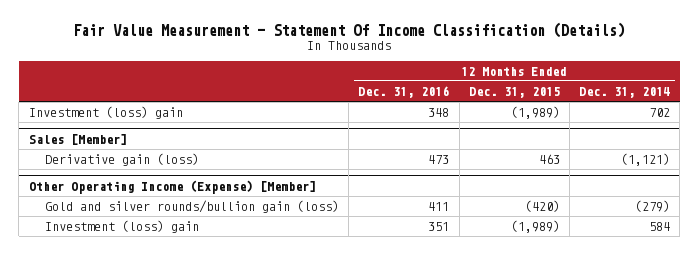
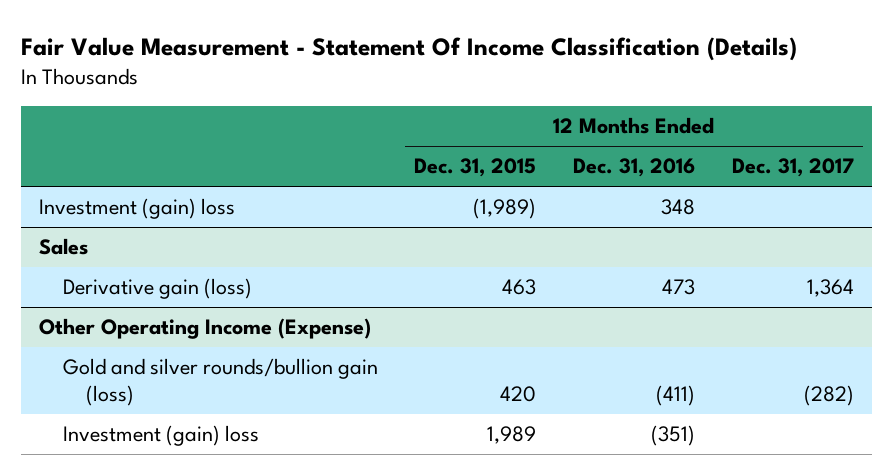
[578,86,670,98] Dec. 31, 2014 -> none
none -> [731,158,854,178] Dec. 31, 2017
[28,105,183,119] Investment (loss) gain -> [39,198,236,220] Investment (gain) loss
[28,133,127,145] Sales [Member] -> [39,238,89,256] Sales
[28,179,316,194] Other Operating Income (Expense) [Member] -> [39,318,372,340] Other Operating Income (Expense)
[428,201,450,211] 411 -> [655,385,695,407] (411)
[524,199,560,212] (420) -> [500,386,537,403] 420
[45,219,200,233] Investment (loss) gain -> [62,425,259,447] Investment (gain) loss
[428,221,450,231] 351 -> [650,425,695,447] (351)
[510,219,560,233] (1,989) -> [487,426,537,445] 1,989

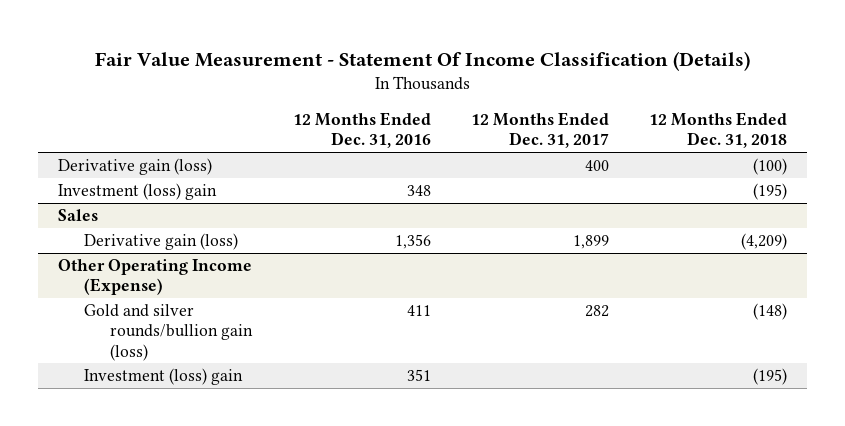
[414,158,537,178] Dec. 31, 2015 -> none
none -> [649,112,788,149] 12 Months Ended Dec. 31, 2018
none -> [58,158,213,176] Derivative gain (loss)
[39,198,236,220] Investment (gain) loss -> [58,183,218,201] Investment (loss) gain
[661,279,695,296] 473 -> [394,234,431,250] 1,356
[806,279,854,298] 1,364 -> [572,235,609,250] 1,899
[655,385,695,407] (411) -> [406,305,431,317] 411
[803,385,854,407] (282) -> [584,305,609,318] 282
[62,425,259,447] Investment (gain) loss -> [84,368,244,386] Investment (loss) gain
[650,425,695,447] (351) -> [406,369,431,382] 351

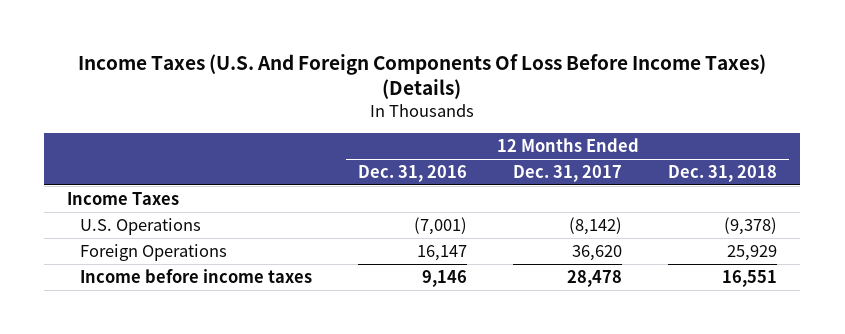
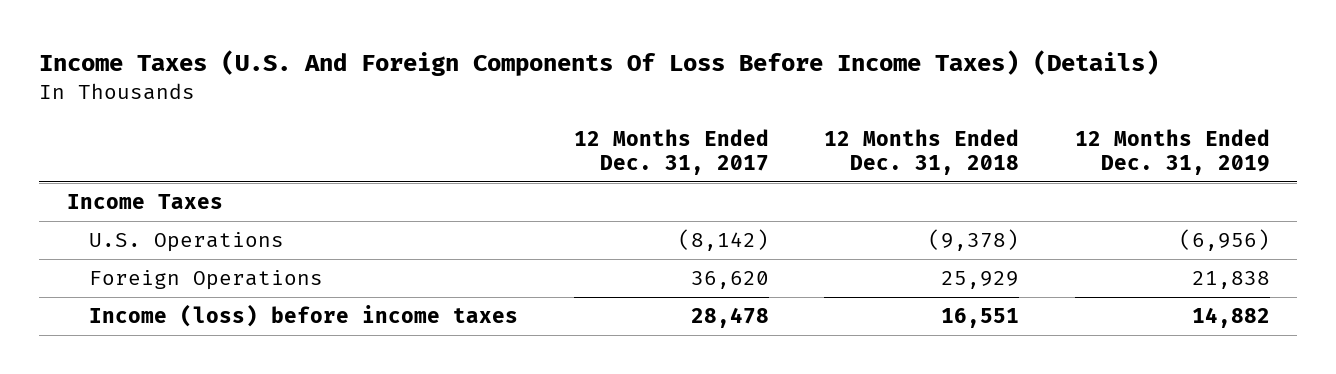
[358,164,468,182] Dec. 31, 2016 -> none
none -> [1074,128,1270,175] 12 Months Ended Dec. 31, 2019
[79,268,312,283] Income before income taxes -> [89,304,519,328] Income (loss) before income taxes

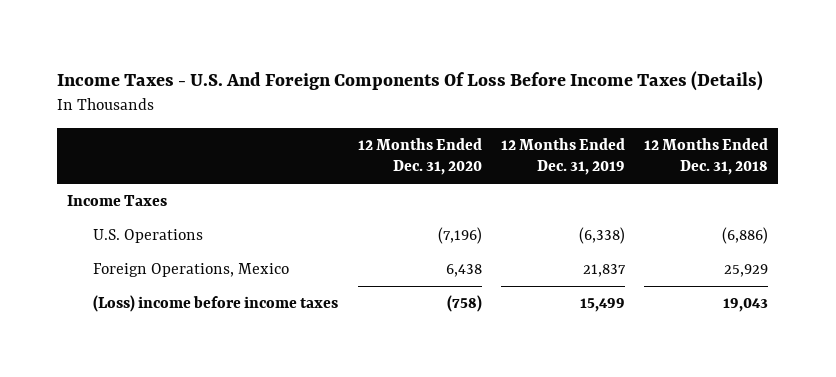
[39,50,1160,77] Income Taxes (U.S. And Foreign Components Of Loss Before Income Taxes) (Details) -> [57,70,764,91] Income Taxes - U.S. And Foreign Components Of Loss Before Income Taxes (Details)
[573,128,769,175] 12 Months Ended Dec. 31, 2017 -> none
none -> [357,138,482,176] 12 Months Ended Dec. 31, 2020
[928,229,1020,252] (9,378) -> [722,227,769,245] (6,886)
[1178,229,1270,252] (6,956) -> [579,227,626,245] (6,338)
[89,270,324,291] Foreign Operations -> [93,263,290,278] Foreign Operations, Mexico
[1191,271,1270,290] 21,838 -> [583,264,627,278] 21,837
[89,304,519,328] Income (loss) before income taxes -> [93,295,339,313] (Loss) income before income taxes
[941,308,1020,329] 16,551 -> [723,298,769,313] 19,043
[1191,307,1270,329] 14,882 -> [580,298,626,313] 15,499

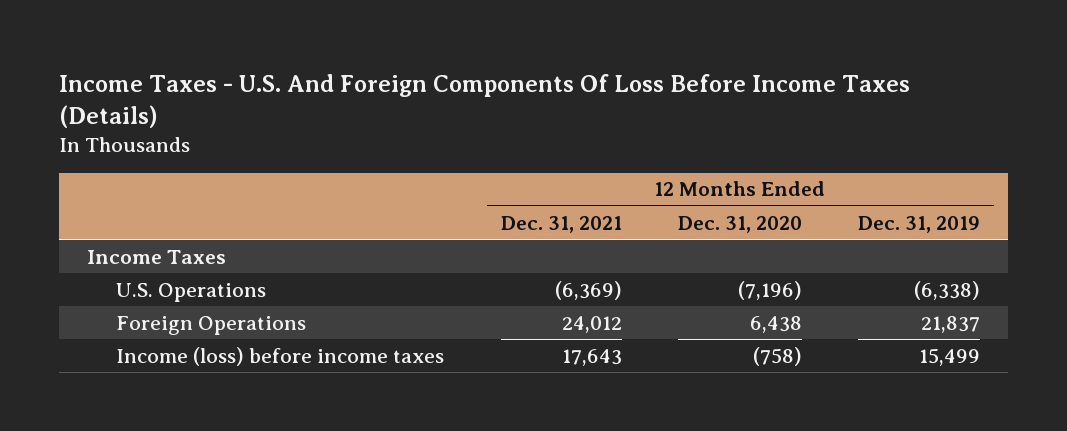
[644,138,769,176] 12 Months Ended Dec. 31, 2018 -> none
none -> [500,215,622,233] Dec. 31, 2021
[93,263,290,278] Foreign Operations, Mexico -> [116,315,307,335] Foreign Operations
[93,295,339,313] (Loss) income before income taxes -> [116,346,445,366] Income (loss) before income taxes

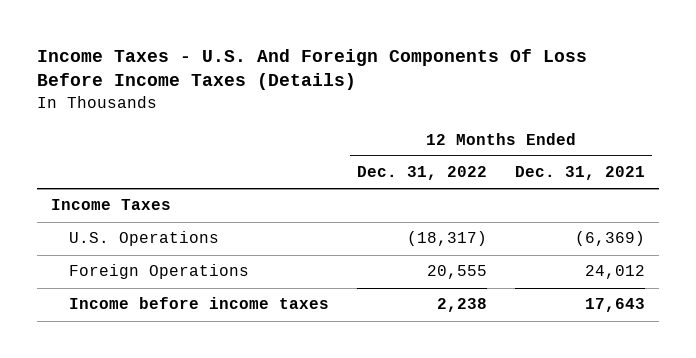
[677,215,802,233] Dec. 31, 2020 -> none
[857,215,980,233] Dec. 31, 2019 -> none
none -> [356,166,487,181] Dec. 31, 2022
[116,346,445,366] Income (loss) before income taxes -> [68,297,329,310] Income before income taxes

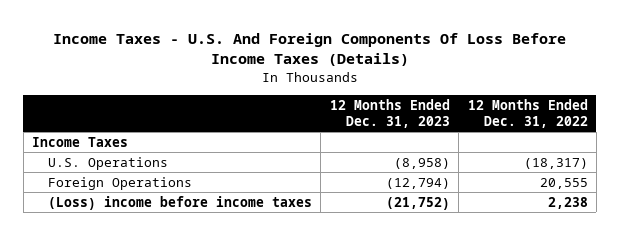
[514,166,645,181] Dec. 31, 2021 -> none
none -> [329,98,450,128] 12 Months Ended Dec. 31, 2023
[68,297,329,310] Income before income taxes -> [48,195,313,210] (Loss) income before income taxes

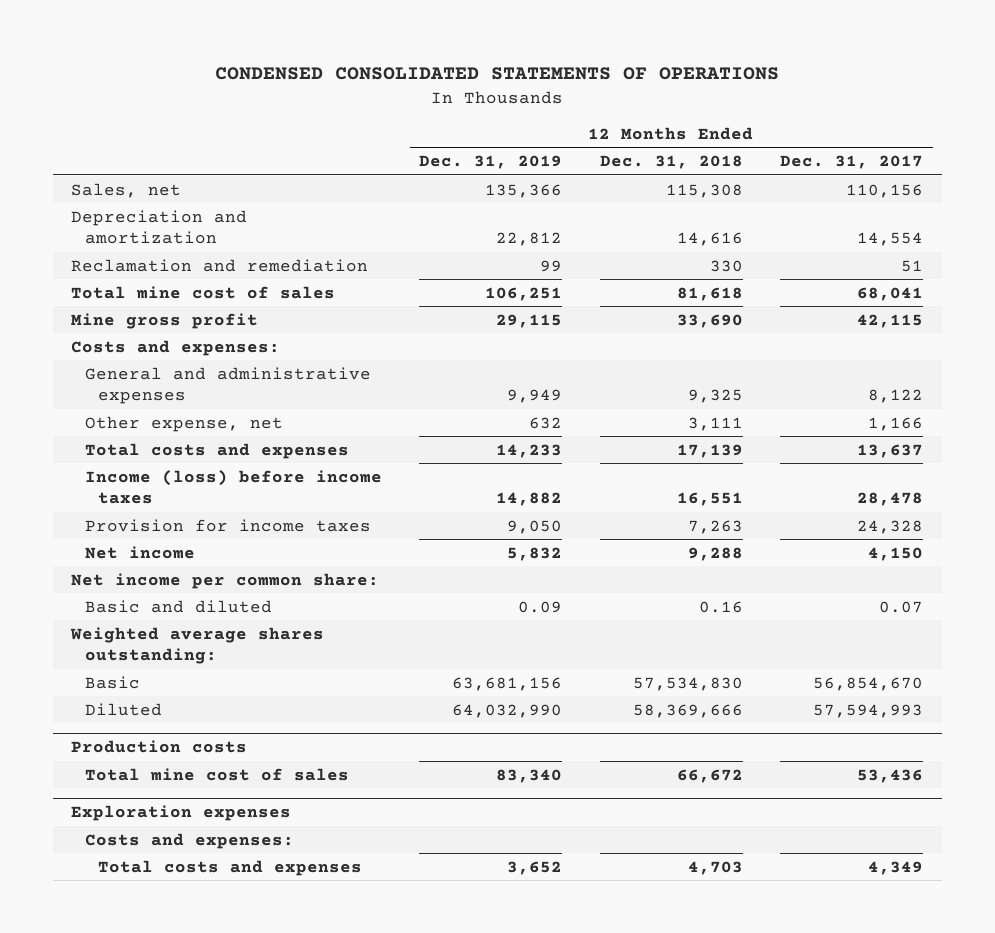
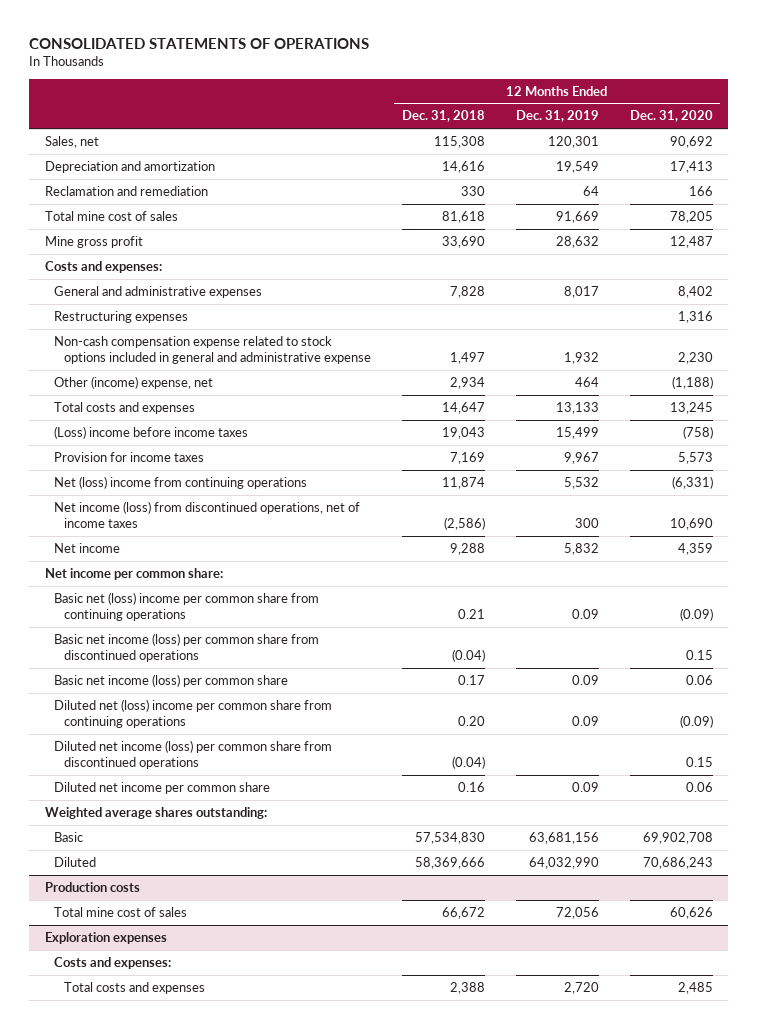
[215,67,780,81] CONDENSED CONSOLIDATED STATEMENTS OF OPERATIONS -> [29,37,370,49] CONSOLIDATED STATEMENTS OF OPERATIONS
[780,155,924,170] Dec. 31, 2017 -> none
none -> [629,110,713,123] Dec. 31, 2020
[485,183,563,198] 135,366 -> [547,135,599,148] 120,301
[496,232,563,247] 22,812 -> [555,160,599,173] 19,549
[540,259,563,272] 99 -> [582,185,599,196] 64
[485,286,563,301] 106,251 -> [555,210,599,223] 91,669
[496,313,563,328] 29,115 -> [555,235,599,248] 28,632
[507,389,563,404] 9,949 -> [563,285,599,298] 8,017
[687,389,743,404] 9,325 -> [449,285,485,298] 7,828
none -> [54,310,189,323] Restructuring expenses
none -> [54,335,371,364] Non-cash compensation expense related to stock options included in general and administrative expense
[84,415,283,432] Other expense, net -> [54,375,214,389] Other (income) expense, net
[529,416,563,429] 632 -> [574,376,599,387] 464
[687,416,743,431] 3,111 -> [449,376,485,389] 2,934
[496,443,563,458] 14,233 -> [555,401,599,414] 13,133
[676,443,743,458] 17,139 -> [441,401,485,414] 14,647
[84,469,382,505] Income (loss) before income taxes -> [54,425,249,439] (Loss) income before income taxes
[496,492,563,507] 14,882 -> [555,426,599,439] 15,499
[676,492,743,507] 16,551 -> [441,426,485,439] 19,043
[507,519,563,534] 9,050 -> [563,451,599,464] 9,967
[687,519,743,534] 7,263 -> [449,451,485,464] 7,169
none -> [54,475,308,489] Net (loss) income from continuing operations
none -> [54,500,361,528] Net income (loss) from discontinued operations, net of income taxes
none -> [54,591,320,621] Basic net (loss) income per common share from continuing operations
none -> [54,632,320,662] Basic net income (loss) per common share from discontinued operations
none -> [54,673,289,687] Basic net income (loss) per common share
none -> [54,698,333,728] Diluted net (loss) income per common share from continuing operations
none -> [54,739,333,769] Diluted net income (loss) per common share from discontinued operations
[84,599,272,613] Basic and diluted -> [54,781,271,794] Diluted net income per common share
[496,768,563,783] 83,340 -> [555,906,599,919] 72,056
[507,860,563,875] 3,652 -> [563,981,599,994] 2,720
[687,860,743,875] 4,703 -> [449,981,485,994] 2,388

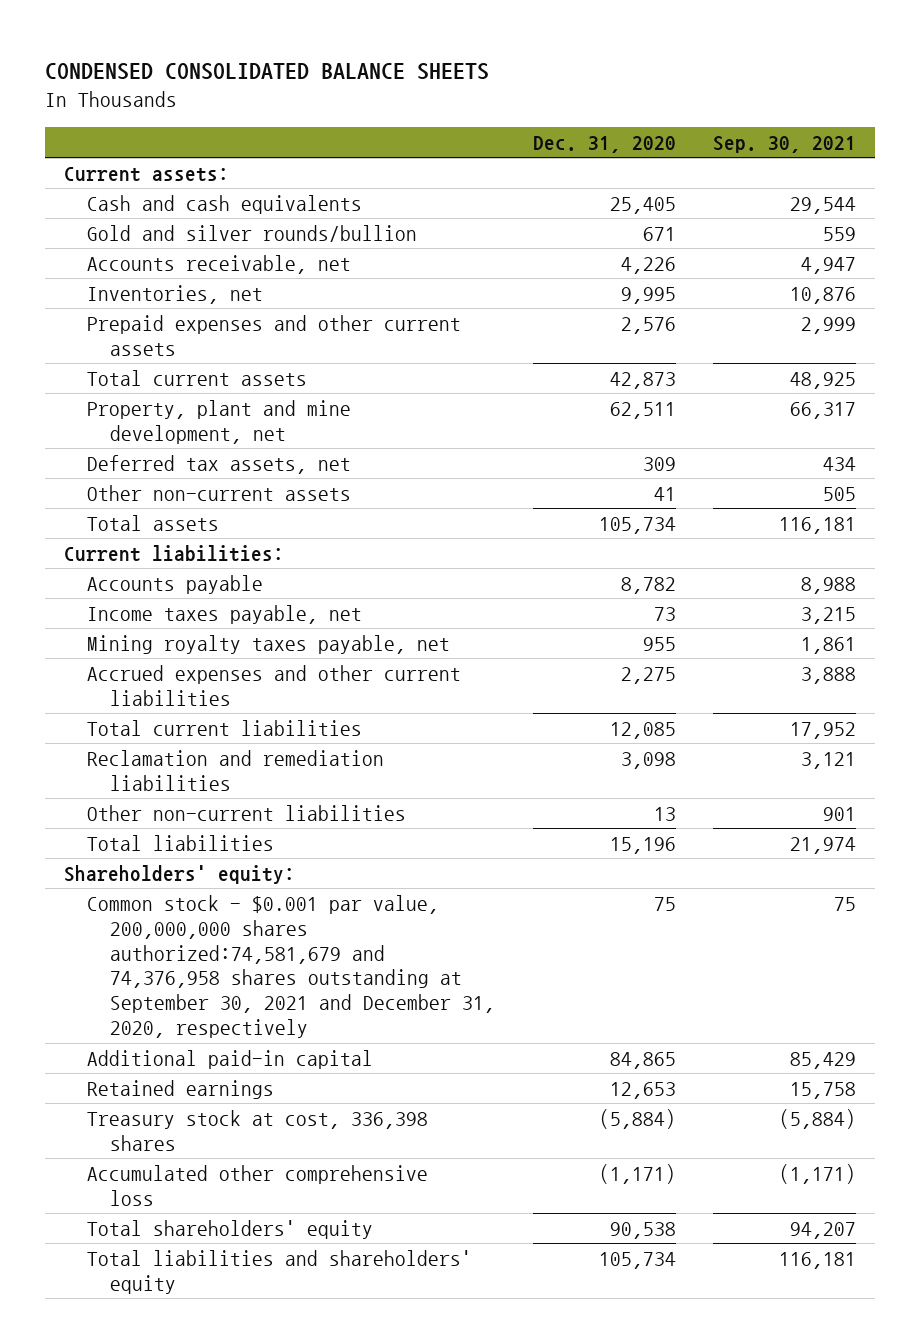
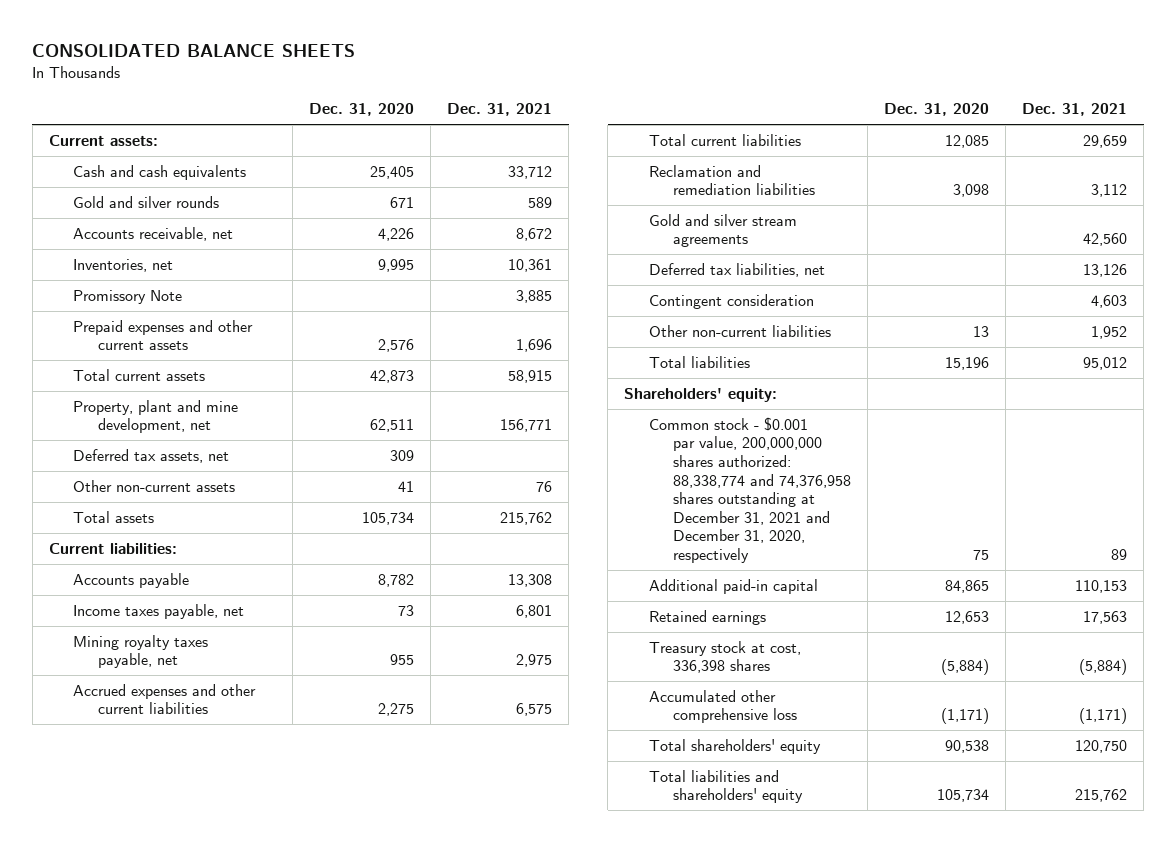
[45,62,490,80] CONDENSED CONSOLIDATED BALANCE SHEETS -> [32,43,356,57] CONSOLIDATED BALANCE SHEETS
[712,135,856,153] Sep. 30, 2021 -> none
none -> [447,103,553,117] Dec. 31, 2021
[87,224,418,242] Gold and silver rounds/bullion -> [73,195,220,208] Gold and silver rounds
none -> [73,289,183,304] Promissory Note
none -> [648,213,797,248] Gold and silver stream agreements
none -> [648,262,825,277] Deferred tax liabilities, net
none -> [648,293,814,309] Contingent consideration
[87,894,496,1039] Common stock - $0.001 par value, 200,000,000 shares authorized:74,581,679 and 74,376,958 shares outstanding at September 30, 2021 and December 31, 2020, respectively -> [648,416,852,563] Common stock - $0.001 par value, 200,000,000 shares authorized: 88,338,774 and 74,376,958 shares outstanding at December 31, 2021 and December 31, 2020, respectively

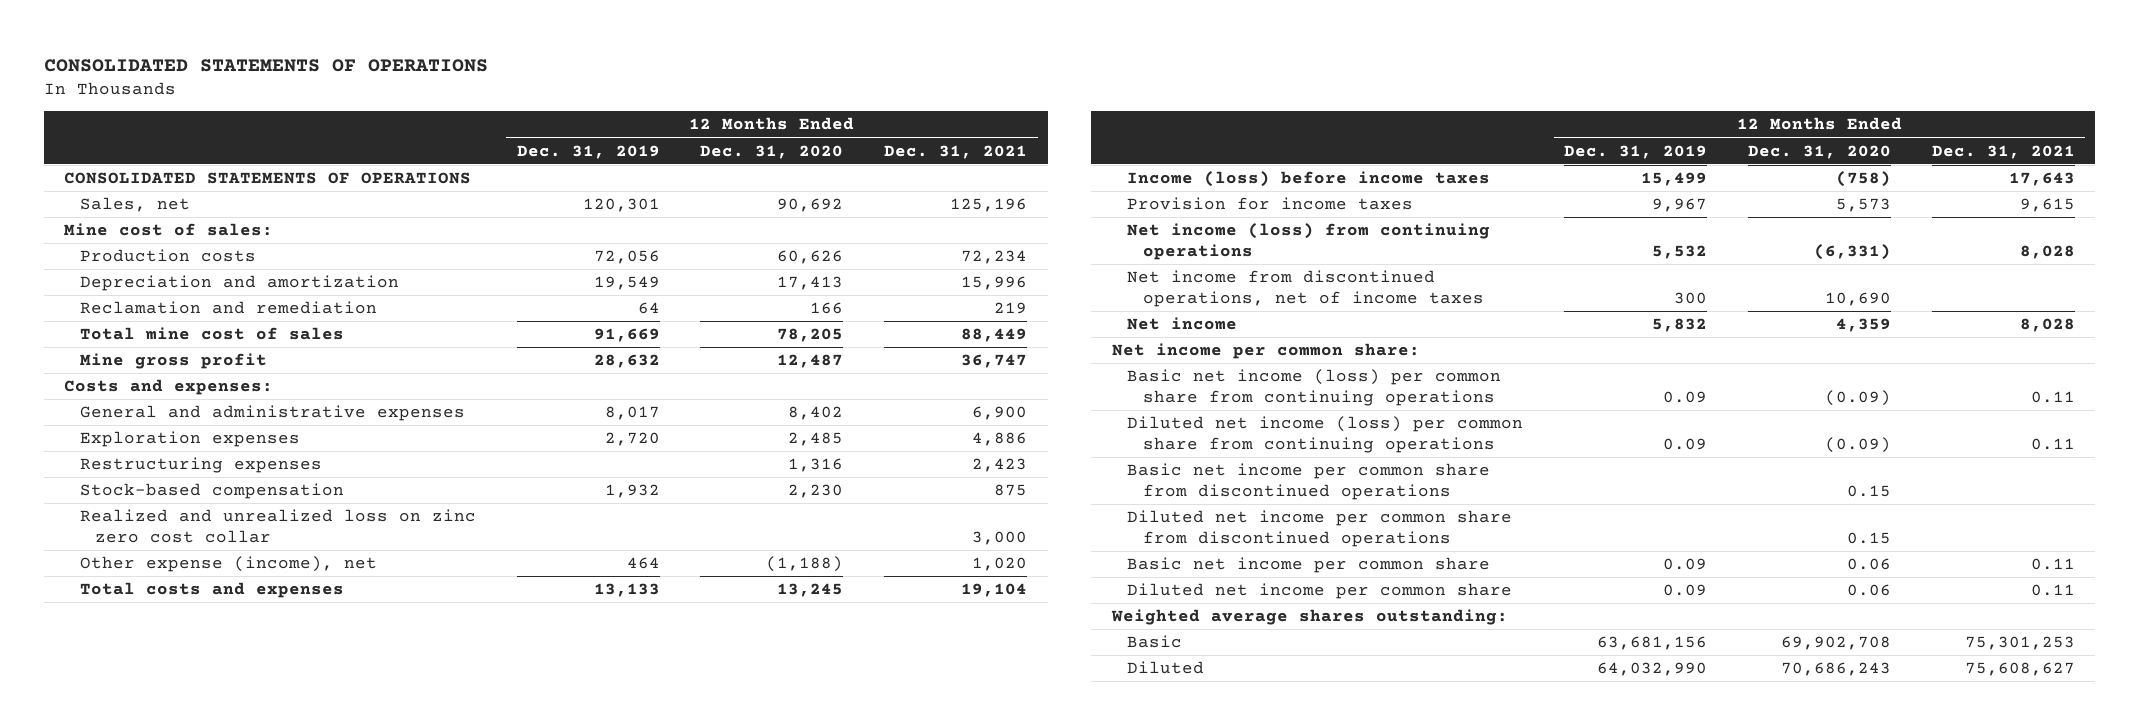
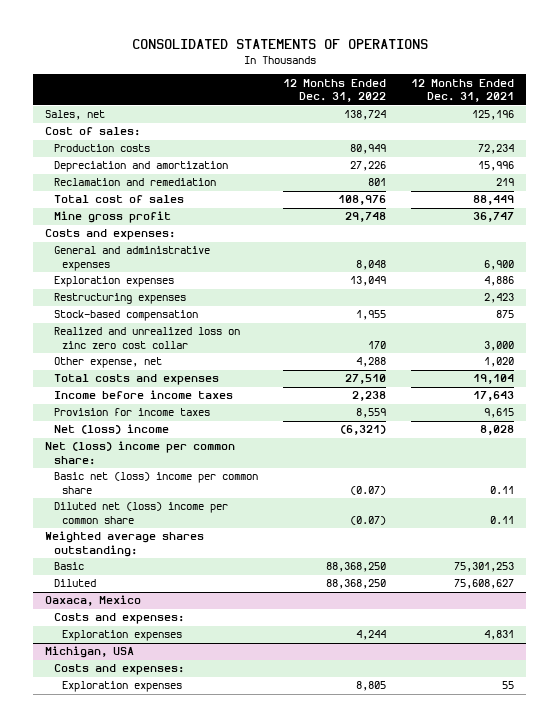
[516,144,660,159] Dec. 31, 2019 -> none
[700,144,844,159] Dec. 31, 2020 -> none
none -> [282,78,386,103] 12 Months Ended Dec. 31, 2022
[64,172,472,185] CONSOLIDATED STATEMENTS OF OPERATIONS -> none
[64,223,274,237] Mine cost of sales: -> [45,127,141,137] Cost of sales:
[79,327,344,341] Total mine cost of sales -> [53,195,184,204] Total cost of sales
[79,556,377,573] Other expense (income), net -> [53,357,162,369] Other expense, net
[1127,171,1491,188] Income (loss) before income taxes -> [53,390,233,400] Income before income taxes
[1127,223,1491,260] Net income (loss) from continuing operations -> none
[1127,270,1484,307] Net income from discontinued operations, net of income taxes -> none
[1127,369,1502,406] Basic net income (loss) per common share from continuing operations -> none
[1127,416,1524,453] Diluted net income (loss) per common share from continuing operations -> none
[1127,463,1491,500] Basic net income per common share from discontinued operations -> none
[1127,510,1513,547] Diluted net income per common share from discontinued operations -> none
[1127,317,1238,331] Net income -> [53,424,169,435] Net (loss) income
[1111,343,1420,360] Net income per common share: -> [45,441,236,465] Net (loss) income per common share:
[1127,557,1491,574] Basic net income per common share -> [53,472,258,494] Basic net (loss) income per common share
[1127,583,1513,600] Diluted net income per common share -> [53,502,228,524] Diluted net (loss) income per common share
none -> [45,595,142,607] Oaxaca, Mexico
none -> [53,613,184,625] Costs and expenses:
none -> [61,630,182,642] Exploration expenses
none -> [45,646,135,659] Michigan, USA
none -> [53,664,184,676] Costs and expenses:
none -> [61,681,182,693] Exploration expenses

